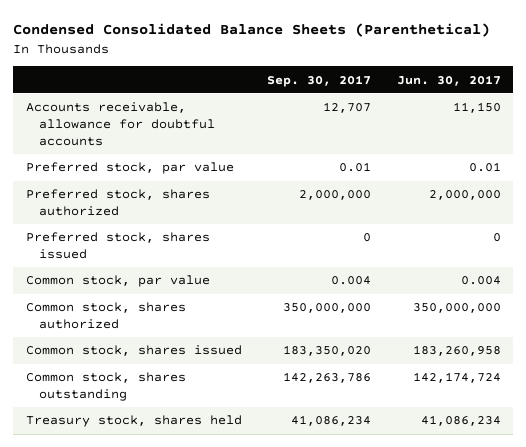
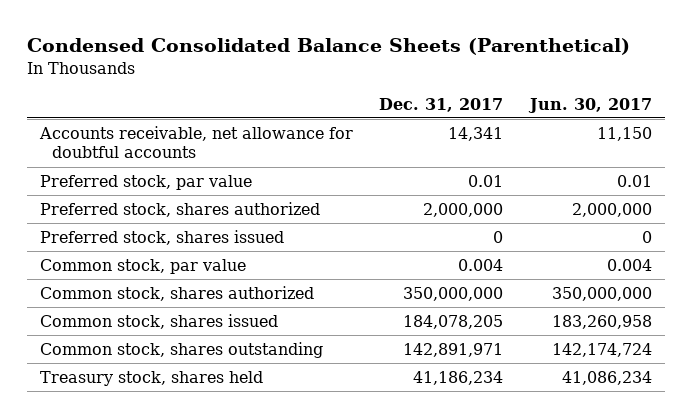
[267,74,372,87] Sep. 30, 2017 -> none
none -> [379,97,504,112] Dec. 31, 2017
[25,102,216,146] Accounts receivable, allowance for doubtful accounts -> [38,126,353,159] Accounts receivable, net allowance for doubtful accounts

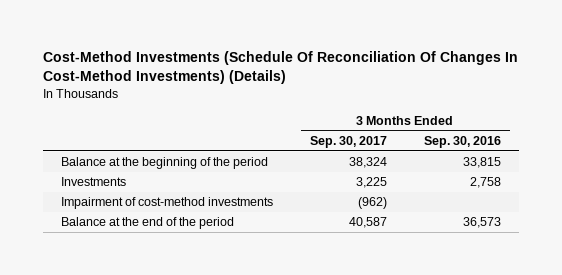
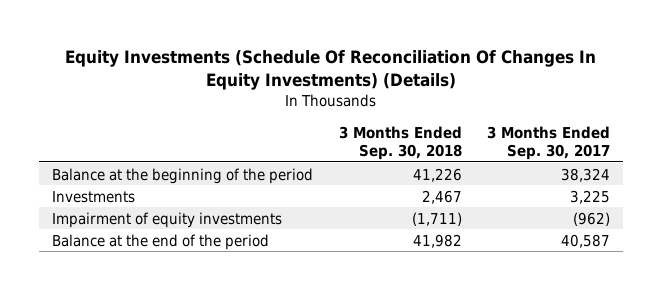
[42,51,518,85] Cost-Method Investments (Schedule Of Reconciliation Of Changes In Cost-Method Investments) (Details) -> [65,49,597,90] Equity Investments (Schedule Of Reconciliation Of Changes In Equity Investments) (Details)
[423,135,501,148] Sep. 30, 2016 -> none
none -> [338,125,462,161] 3 Months Ended Sep. 30, 2018
[61,197,274,210] Impairment of cost-method investments -> [52,211,283,228] Impairment of equity investments

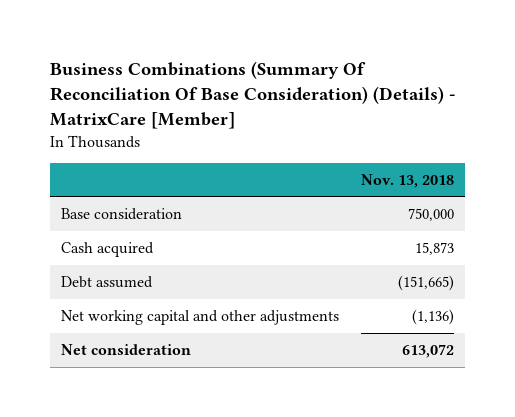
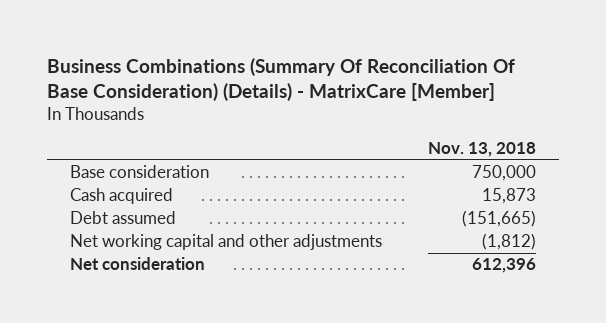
[411,308,454,325] (1,136) -> [481,233,536,251] (1,812)
[401,343,454,358] 613,072 -> [471,258,536,274] 612,396

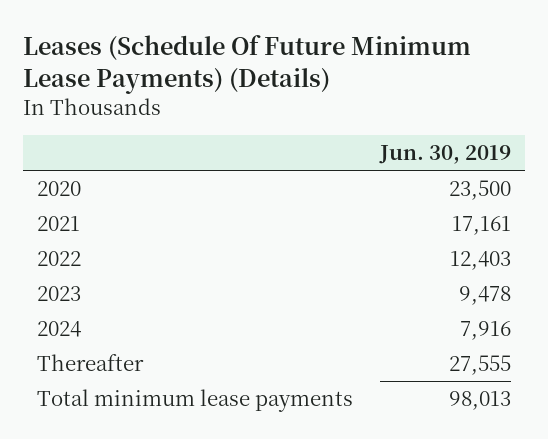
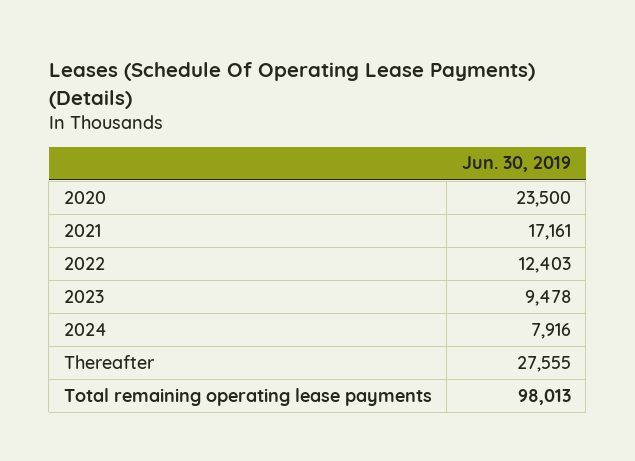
[23,35,472,94] Leases (Schedule Of Future Minimum Lease Payments) (Details) -> [48,61,535,109] Leases (Schedule Of Operating Lease Payments) (Details)
[37,389,354,413] Total minimum lease payments -> [63,387,432,406] Total remaining operating lease payments

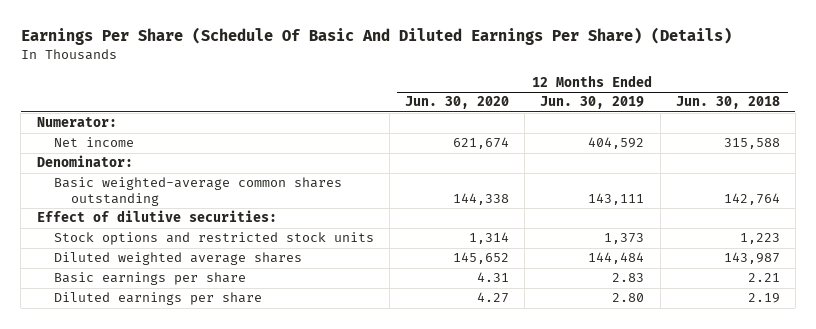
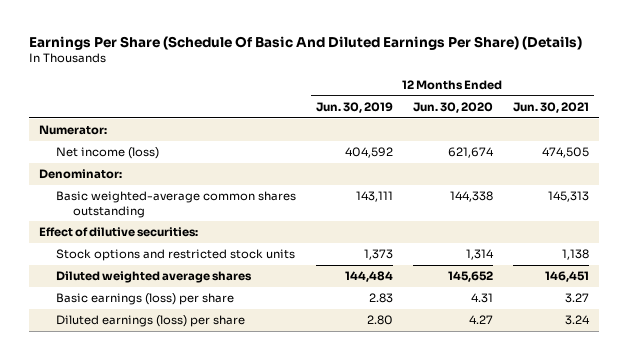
[675,96,780,110] Jun. 30, 2018 -> none
none -> [512,101,589,113] Jun. 30, 2021
[53,137,134,148] Net income -> [55,147,159,160] Net income (loss)
[53,272,246,286] Basic earnings per share -> [55,293,234,306] Basic earnings (loss) per share
[53,292,262,306] Diluted earnings per share -> [55,315,245,328] Diluted earnings (loss) per share

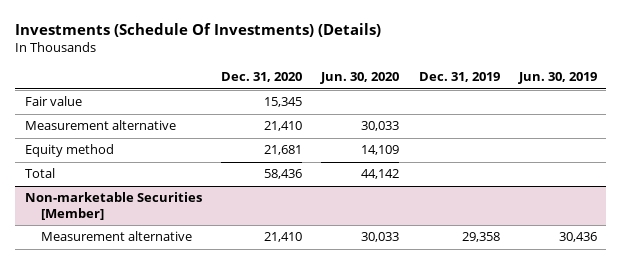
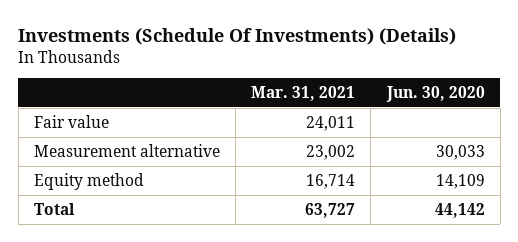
[221,72,303,83] Dec. 31, 2020 -> none
[418,72,500,83] Dec. 31, 2019 -> none
[517,72,597,85] Jun. 30, 2019 -> none
none -> [251,86,356,102] Mar. 31, 2021
[24,192,202,220] Non-marketable Securities [Member] -> none
[41,231,193,242] Measurement alternative -> none

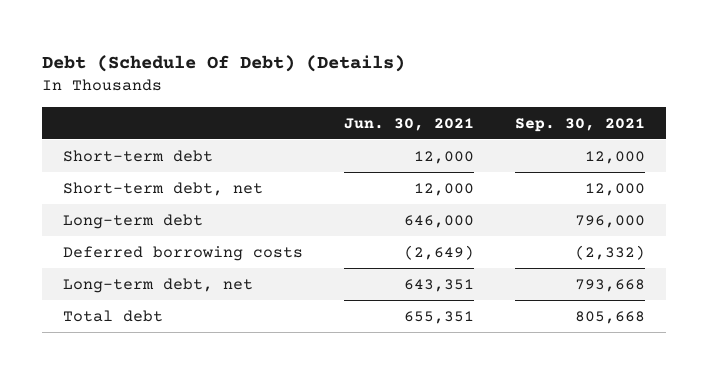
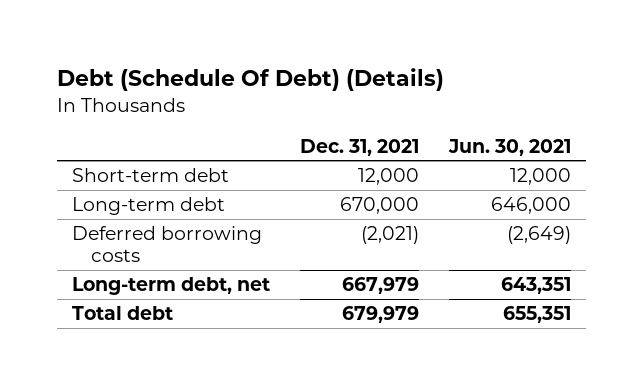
[515,117,646,132] Sep. 30, 2021 -> none
none -> [299,138,419,156] Dec. 31, 2021
[62,181,263,196] Short-term debt, net -> none

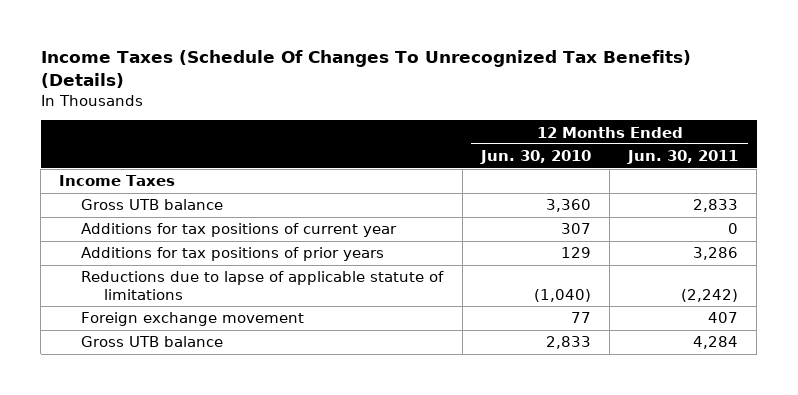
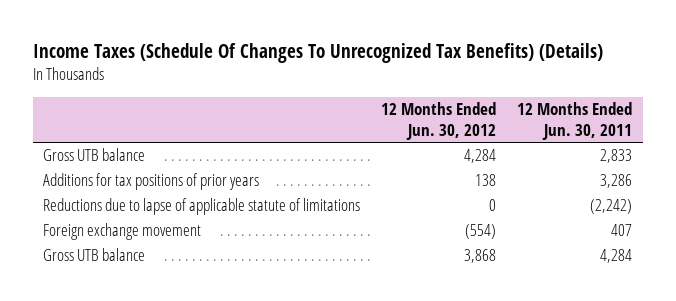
[479,150,591,165] Jun. 30, 2010 -> none
none -> [381,101,497,140] 12 Months Ended Jun. 30, 2012
[59,175,176,187] Income Taxes -> none
[81,223,398,238] Additions for tax positions of current year -> none

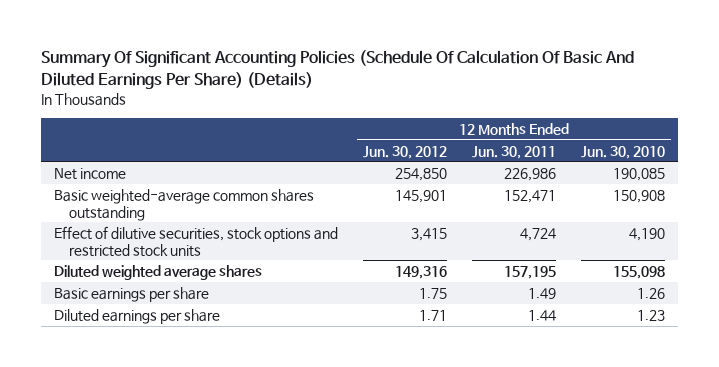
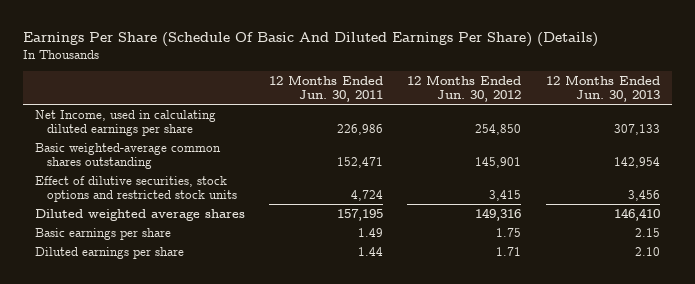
[41,50,635,89] Summary Of Significant Accounting Policies (Schedule Of Calculation Of Basic And Diluted Earnings Per Share) (Details) -> [23,32,599,48] Earnings Per Share (Schedule Of Basic And Diluted Earnings Per Share) (Details)
[581,145,666,159] Jun. 30, 2010 -> none
none -> [545,74,660,102] 12 Months Ended Jun. 30, 2013
[53,167,126,180] Net income -> [35,109,217,136] Net Income, used in calculating diluted earnings per share

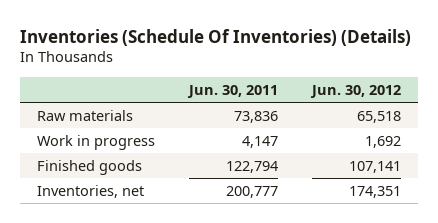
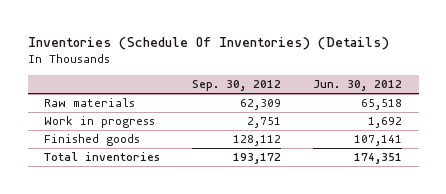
[186,85,278,99] Jun. 30, 2011 -> none
none -> [192,80,282,92] Sep. 30, 2012
[36,184,144,198] Inventories, net -> [44,152,161,162] Total inventories

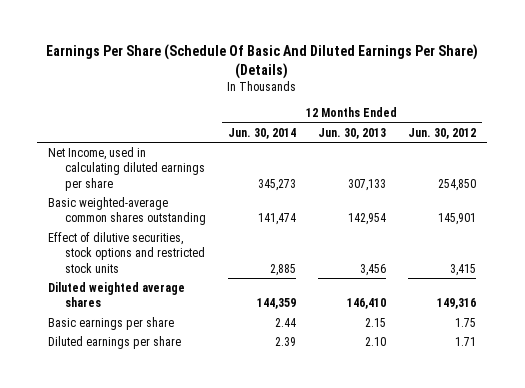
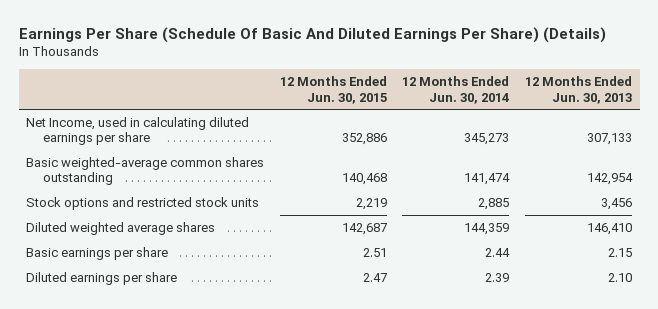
[408,127,477,139] Jun. 30, 2012 -> none
none -> [279,76,387,104] 12 Months Ended Jun. 30, 2015
[48,232,205,273] Effect of dilutive securities, stock options and restricted stock units -> [26,196,260,210] Stock options and restricted stock units

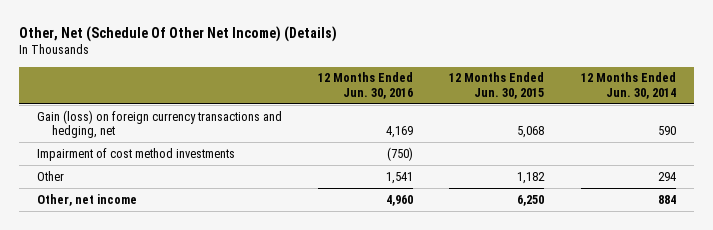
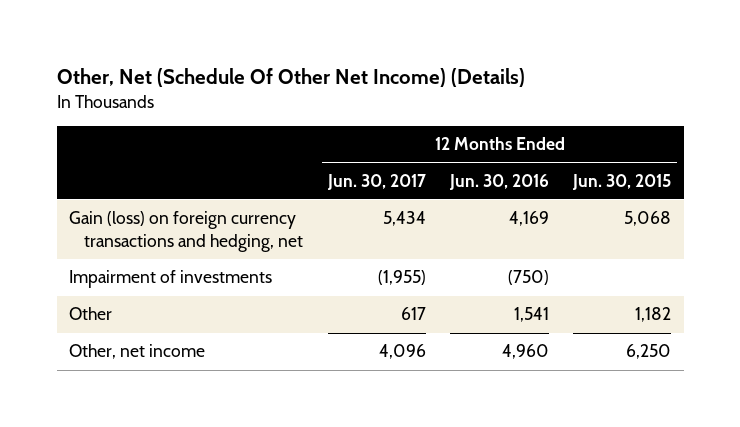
[580,72,676,99] 12 Months Ended Jun. 30, 2014 -> none
none -> [326,173,426,190] Jun. 30, 2017
[36,147,235,161] Impairment of cost method investments -> [69,270,273,289] Impairment of investments

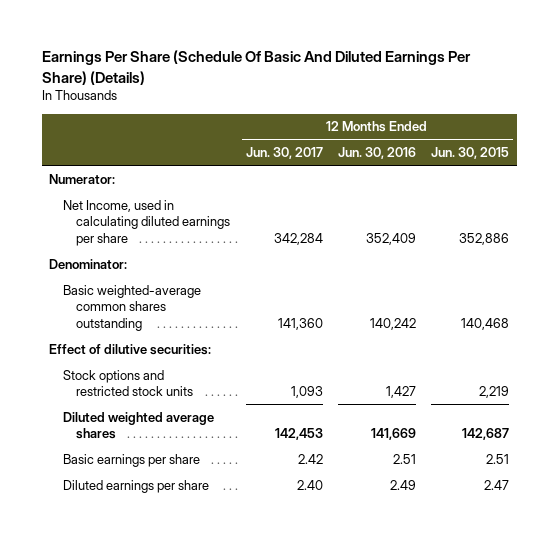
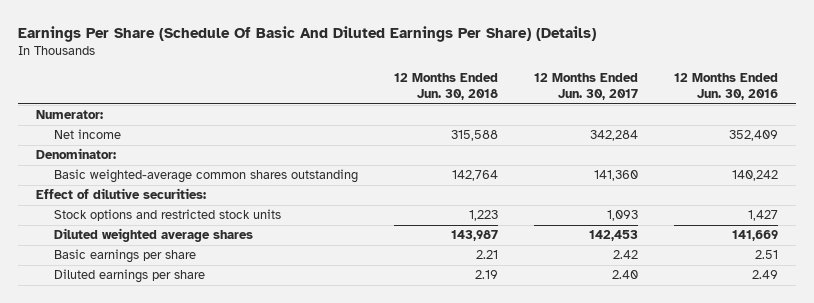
[431,147,510,160] Jun. 30, 2015 -> none
none -> [394,73,499,101] 12 Months Ended Jun. 30, 2018
[62,199,231,246] Net Income, used in calculating diluted earnings per share -> [54,129,122,140] Net income

